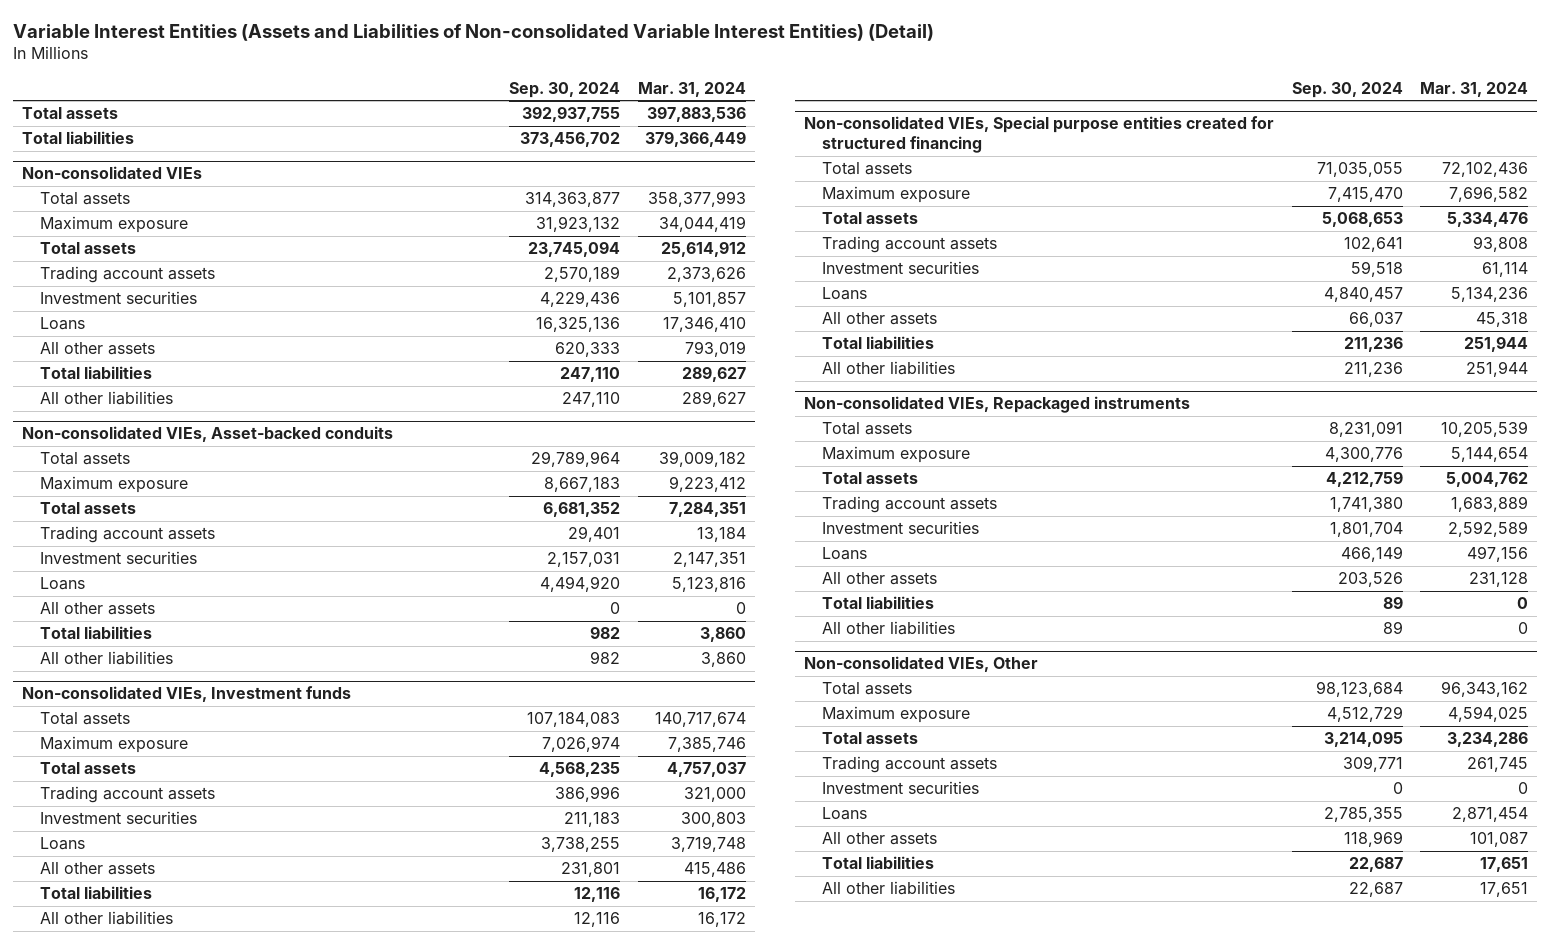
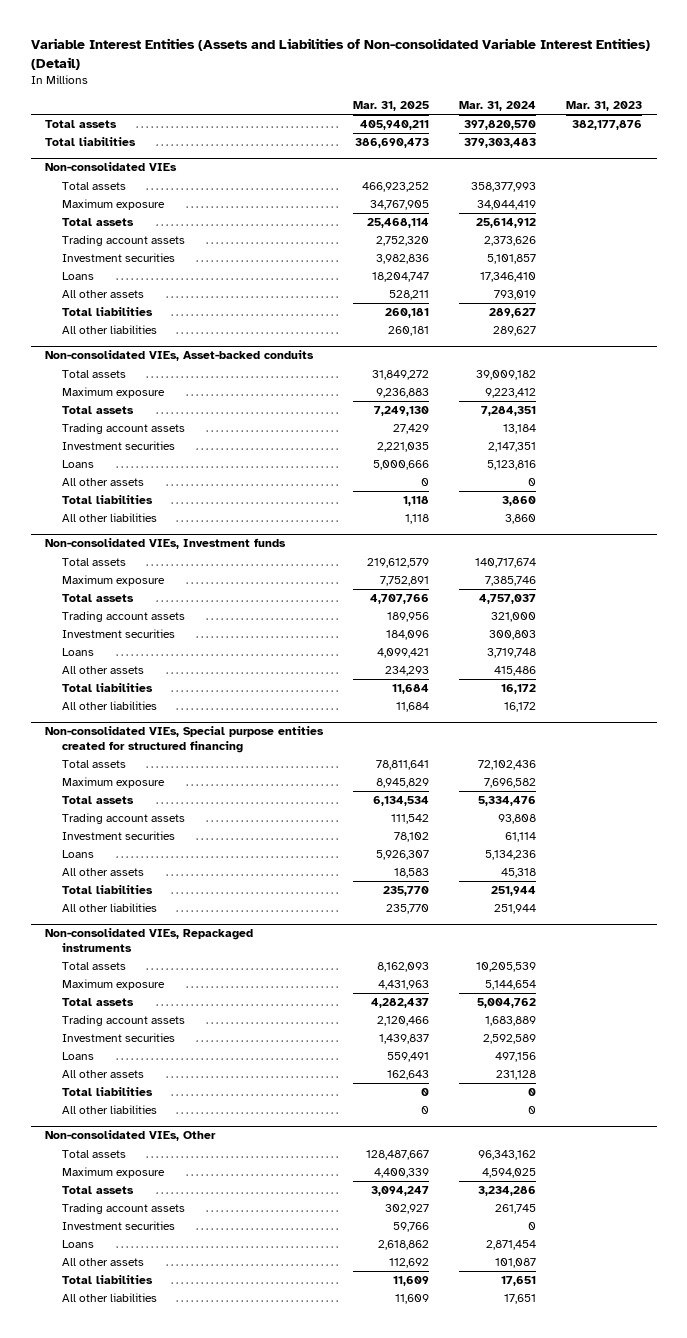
[509,81,621,98] Sep. 30, 2024 -> none
none -> [353,101,430,112] Mar. 31, 2025
none -> [565,101,642,112] Mar. 31, 2023
[647,106,747,123] 397,883,536 -> [463,120,536,131] 397,820,570
[645,131,747,148] 379,366,449 -> [463,138,536,149] 379,303,483

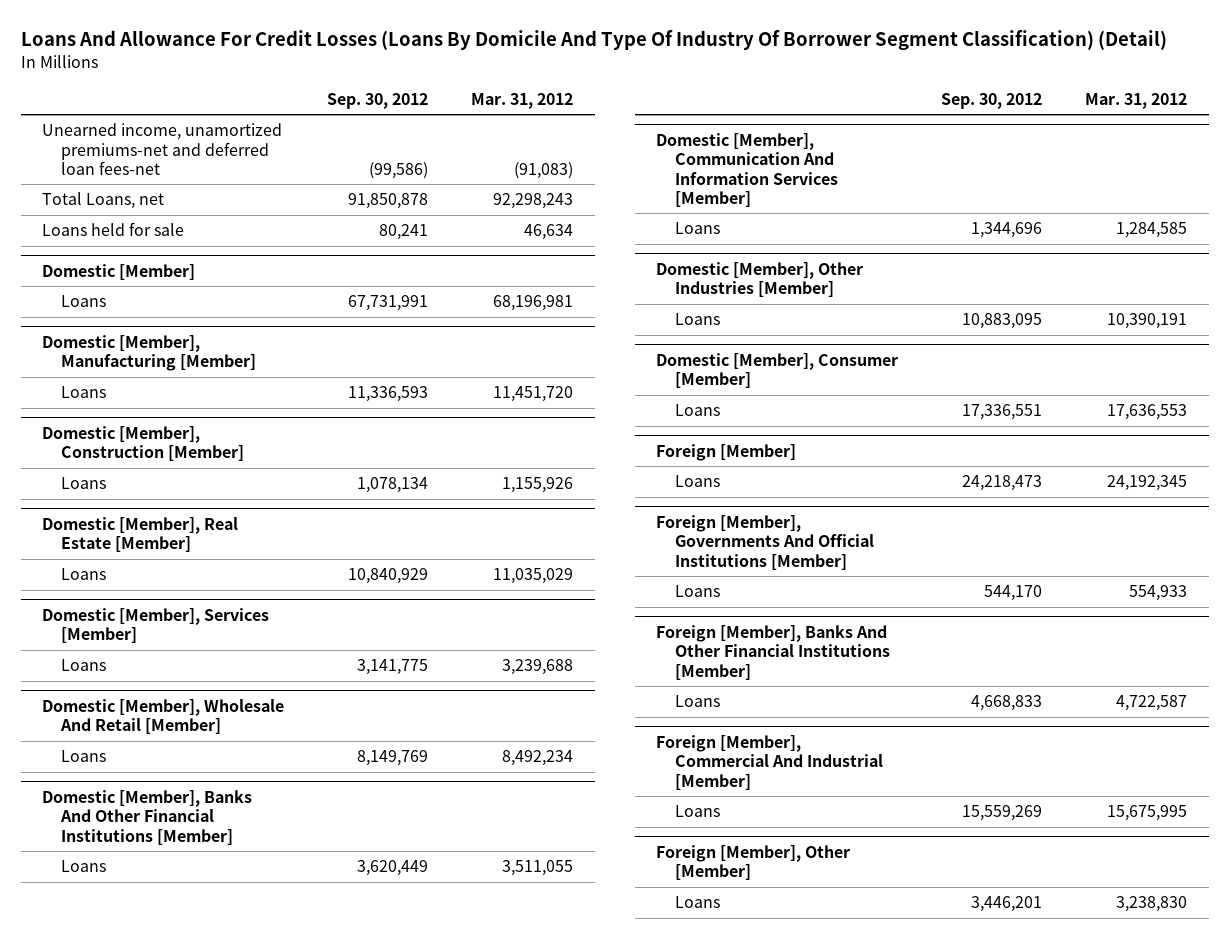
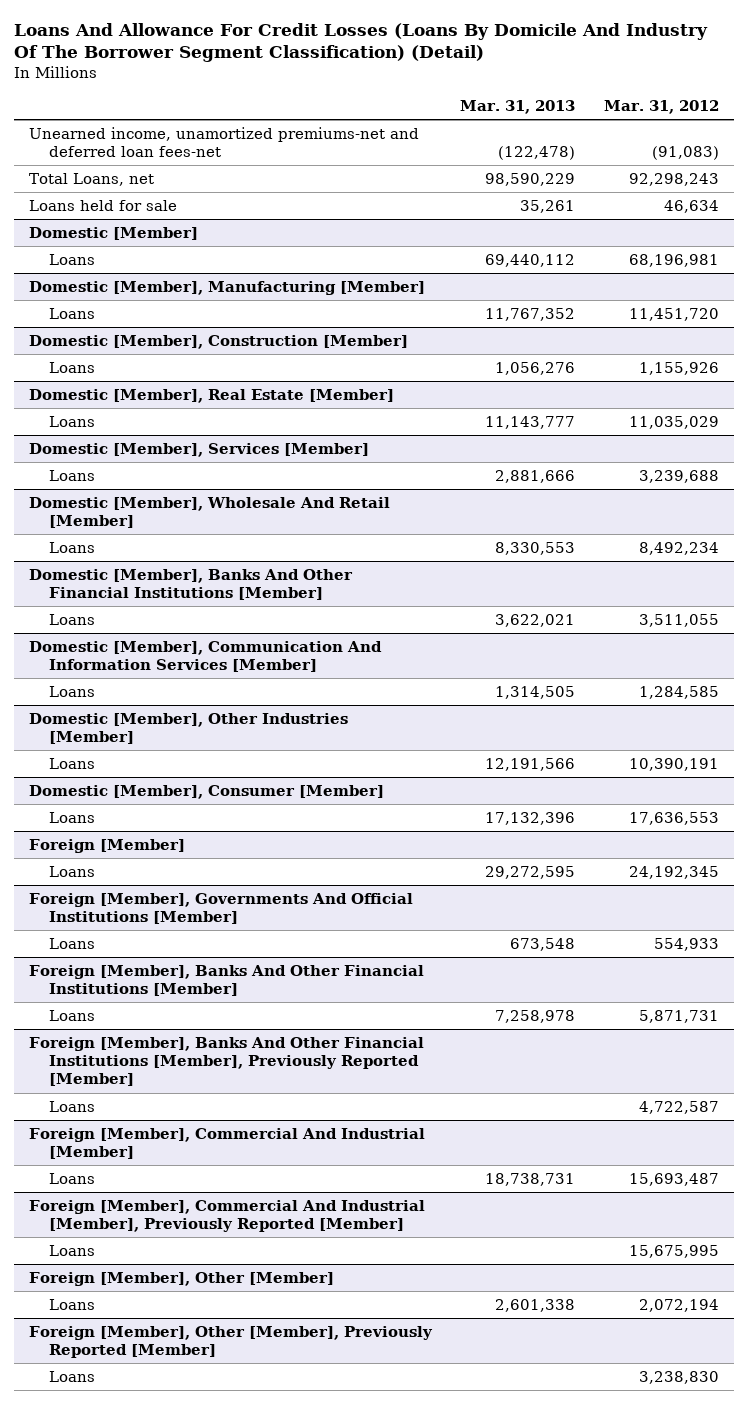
[20,29,1167,50] Loans And Allowance For Credit Losses (Loans By Domicile And Type Of Industry Of Borrower Segment Classification) (Detail) -> [14,23,709,63] Loans And Allowance For Credit Losses (Loans By Domicile And Industry Of The Borrower Segment Classification) (Detail)
[327,92,429,109] Sep. 30, 2012 -> none
none -> [460,99,576,114] Mar. 31, 2013
none -> [49,1009,96,1021] Loans
none -> [28,1036,424,1087] Foreign [Member], Banks And Other Financial Institutions [Member], Previously Reported [Member]
none -> [49,1172,96,1184] Loans
none -> [28,1199,425,1233] Foreign [Member], Commercial And Industrial [Member], Previously Reported [Member]
none -> [49,1298,96,1310] Loans
none -> [28,1325,433,1359] Foreign [Member], Other [Member], Previously Reported [Member]

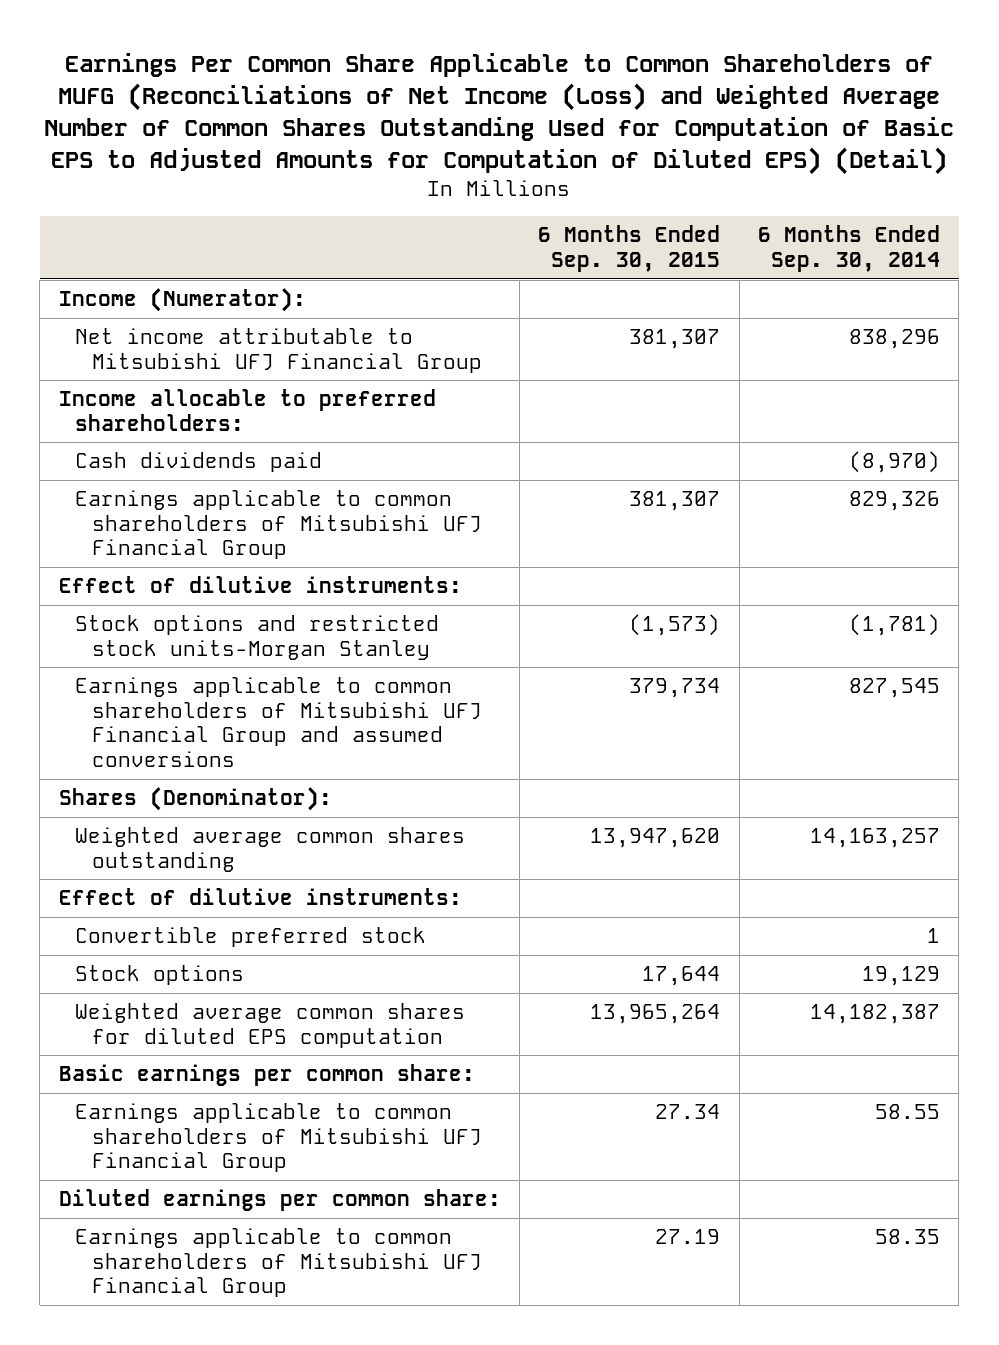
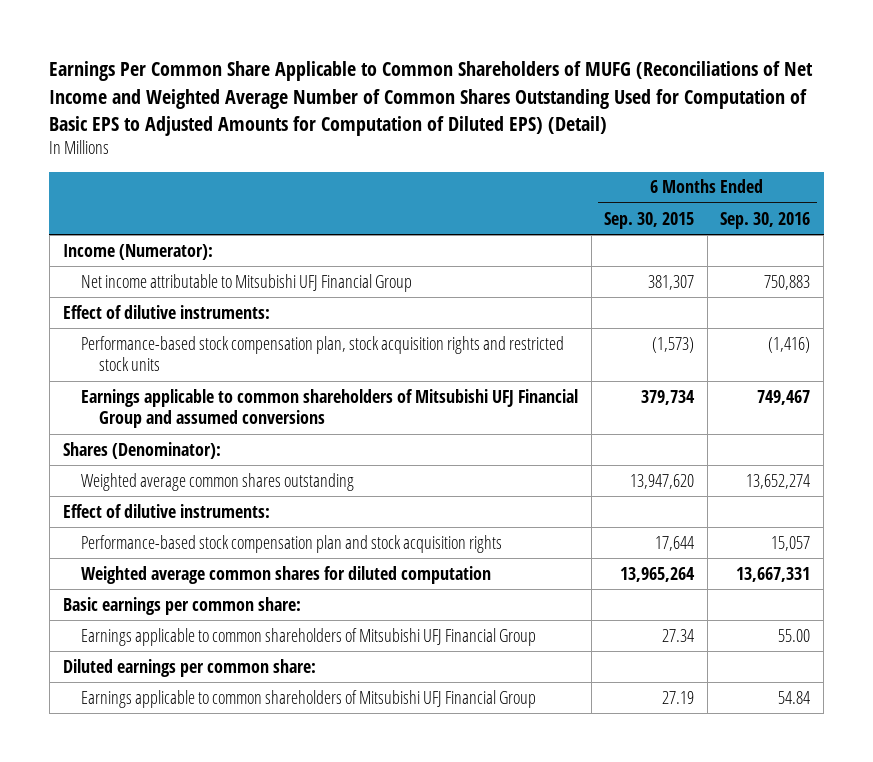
[44,52,955,175] Earnings Per Common Share Applicable to Common Shareholders of MUFG (Reconciliations of Net Income (Loss) and Weighted Average Number of Common Shares Outstanding Used for Computation of Basic EPS to Adjusted Amounts for Computation of Diluted EPS) (Detail) -> [49,61,814,136] Earnings Per Common Share Applicable to Common Shareholders of MUFG (Reconciliations of Net Income and Weighted Average Number of Common Shares Outstanding Used for Computation of Basic EPS to Adjusted Amounts for Computation of Diluted EPS) (Detail)
[758,225,941,272] 6 Months Ended Sep. 30, 2014 -> none
none -> [720,211,811,229] Sep. 30, 2016
[58,389,436,431] Income allocable to preferred shareholders: -> none
[75,452,323,473] Cash dividends paid -> none
[75,490,482,560] Earnings applicable to common shareholders of Mitsubishi UFJ Financial Group -> none
[75,615,440,660] Stock options and restricted stock units-Morgan Stanley -> [80,335,564,372] Performance-based stock compensation plan, stock acquisition rights and restricted stock units
[75,927,427,948] Convertible preferred stock -> none
[75,965,245,986] Stock options -> [80,534,502,553] Performance-based stock compensation plan and stock acquisition rights
[75,1003,466,1048] Weighted average common shares for diluted EPS computation -> [80,565,491,584] Weighted average common shares for diluted computation

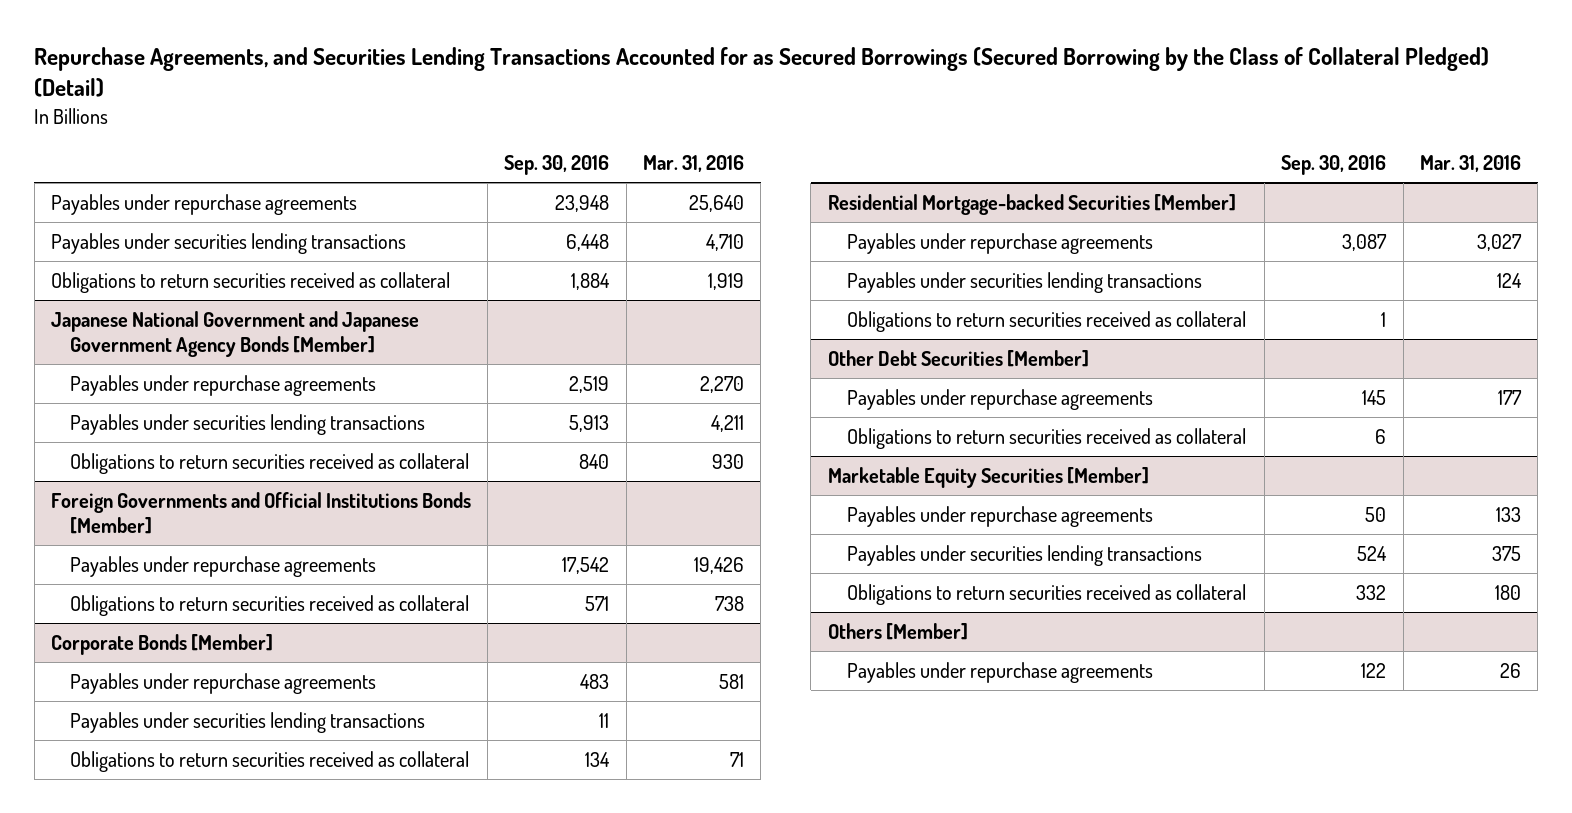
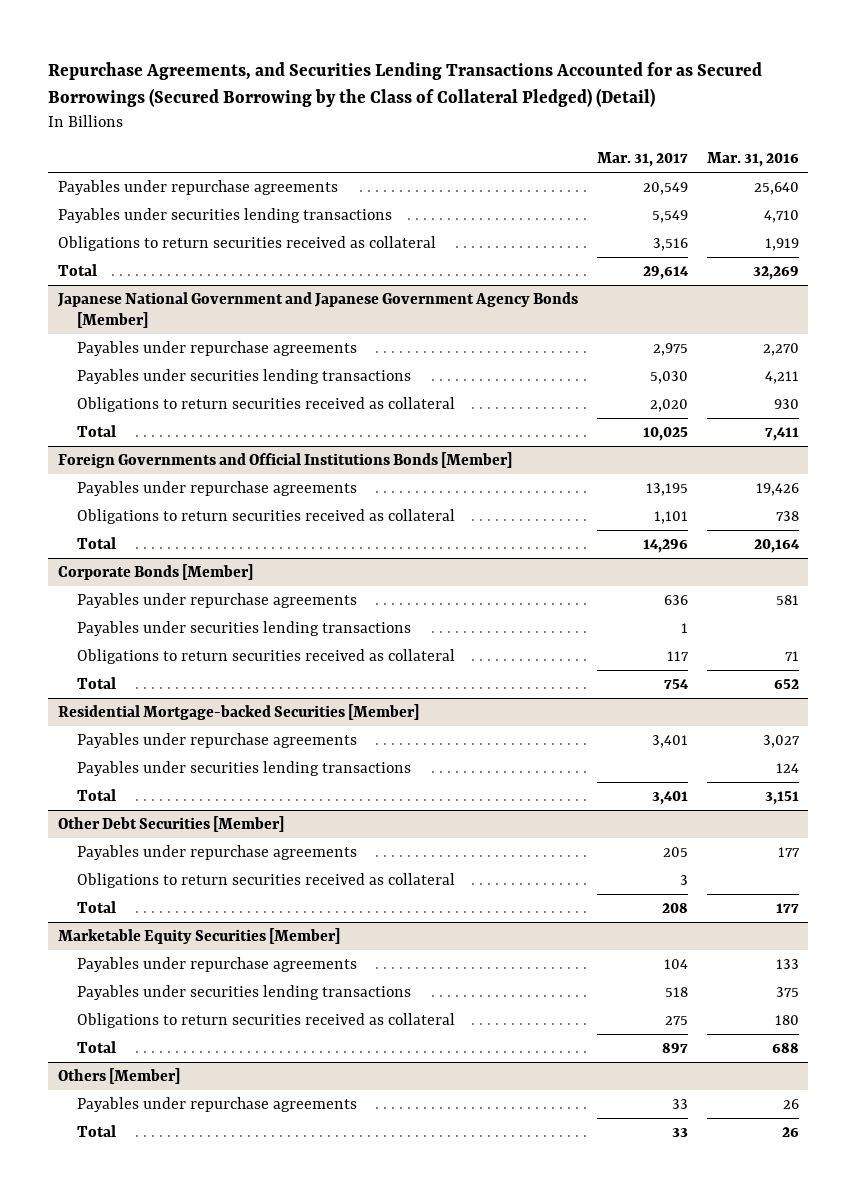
[504,155,610,176] Sep. 30, 2016 -> none
none -> [596,152,688,168] Mar. 31, 2017
none -> [57,264,97,277] Total
none -> [76,425,116,438] Total
none -> [76,537,116,550] Total
none -> [76,677,116,690] Total
[846,310,1246,332] Obligations to return securities received as collateral -> none
none -> [76,789,116,802] Total
none -> [76,901,116,914] Total
none -> [76,1041,116,1054] Total
none -> [76,1125,116,1138] Total

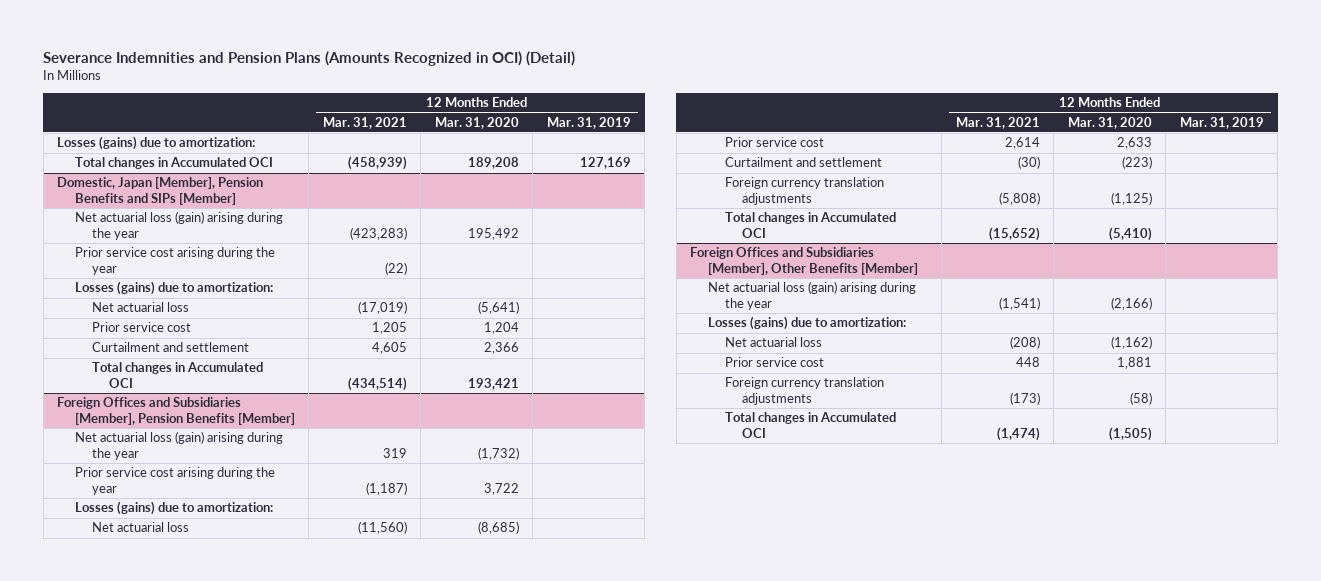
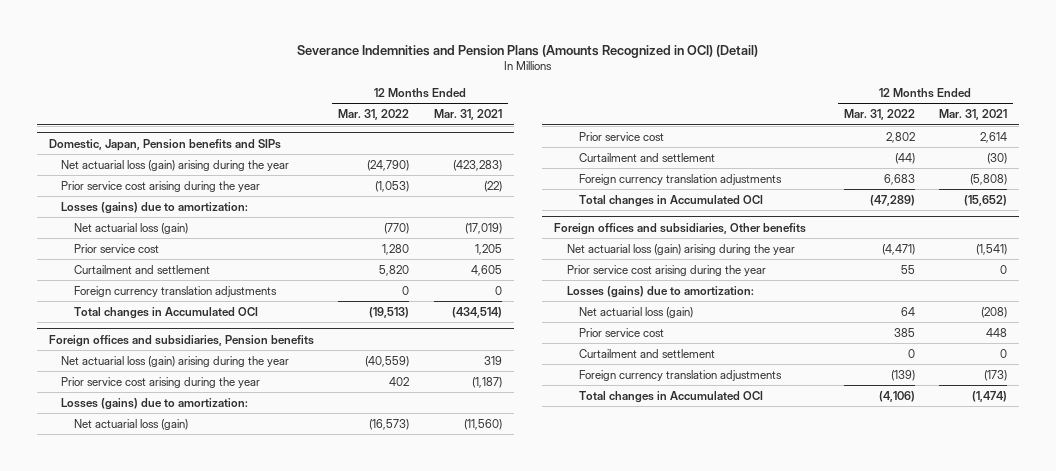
[434,116,519,129] Mar. 31, 2020 -> none
[546,116,631,129] Mar. 31, 2019 -> none
none -> [338,109,410,121] Mar. 31, 2022
[57,136,256,151] Losses (gains) due to amortization: -> none
[74,157,273,170] Total changes in Accumulated OCI -> none
[57,177,264,205] Domestic, Japan [Member], Pension Benefits and SIPs [Member] -> [49,138,282,151] Domestic, Japan, Pension benefits and SIPs
[91,302,189,313] Net actuarial loss -> [73,222,188,234] Net actuarial loss (gain)
none -> [73,285,277,297] Foreign currency translation adjustments
[57,397,295,425] Foreign Offices and Subsidiaries [Member], Pension Benefits [Member] -> [49,334,315,347] Foreign offices and subsidiaries, Pension benefits
[91,522,189,533] Net actuarial loss -> [73,418,188,430] Net actuarial loss (gain)
[690,247,918,275] Foreign Offices and Subsidiaries [Member], Other Benefits [Member] -> [554,222,807,235] Foreign offices and subsidiaries, Other benefits
none -> [566,264,766,276] Prior service cost arising during the year
[724,337,822,348] Net actuarial loss -> [578,306,693,318] Net actuarial loss (gain)
none -> [578,348,715,358] Curtailment and settlement

